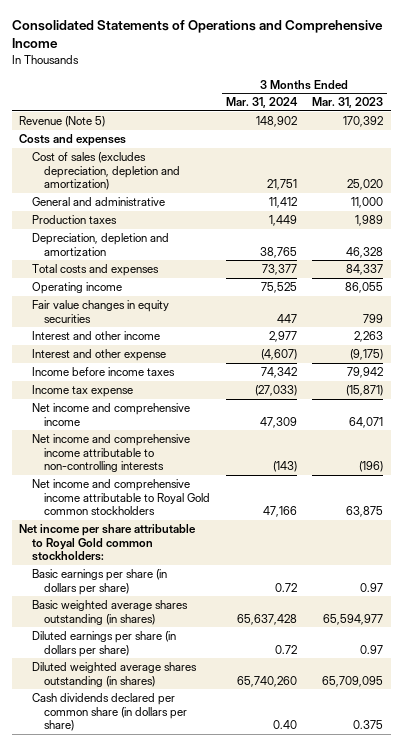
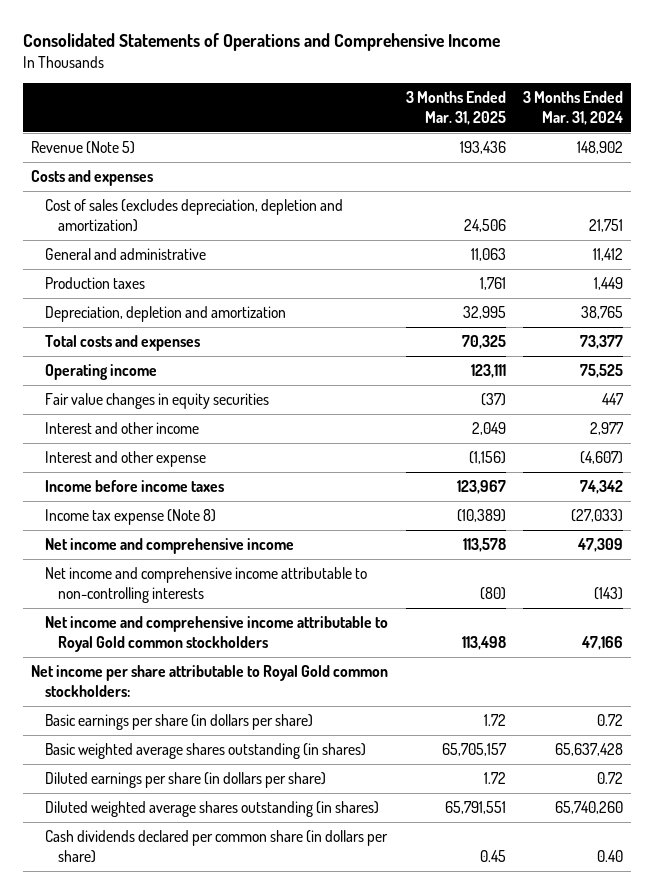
[312,97,384,109] Mar. 31, 2023 -> none
none -> [405,91,506,125] 3 Months Ended Mar. 31, 2025
[31,385,133,398] Income tax expense -> [44,509,216,526] Income tax expense (Note 8)

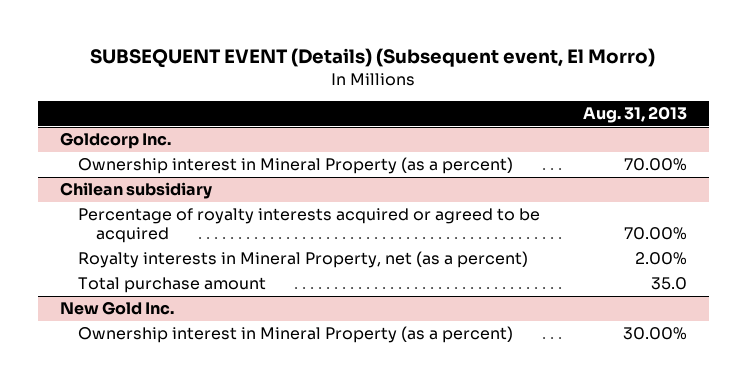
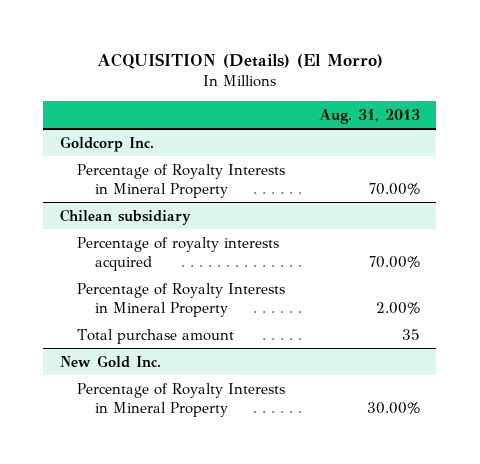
[90,48,656,69] SUBSEQUENT EVENT (Details) (Subsequent event, El Morro) -> [96,53,383,70] ACQUISITION (Details) (El Morro)
[78,157,514,175] Ownership interest in Mineral Property (as a percent) -> none
none -> [77,163,286,198] Percentage of Royalty Interests in Mineral Property
[78,208,541,244] Percentage of royalty interests acquired or agreed to be acquired -> [77,236,280,271] Percentage of royalty interests acquired
[78,251,529,269] Royalty interests in Mineral Property, net (as a percent) -> [77,282,286,317] Percentage of Royalty Interests in Mineral Property
[651,277,688,291] 35.0 -> [401,328,420,340] 35
[78,326,514,344] Ownership interest in Mineral Property (as a percent) -> none
none -> [77,382,286,417] Percentage of Royalty Interests in Mineral Property

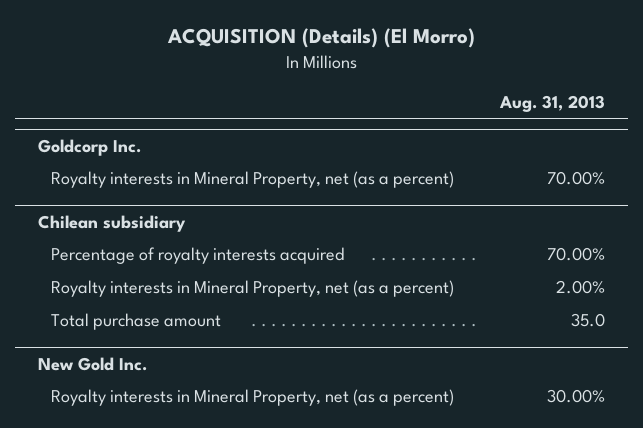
[77,163,286,198] Percentage of Royalty Interests in Mineral Property -> [51,171,455,189] Royalty interests in Mineral Property, net (as a percent)
[77,282,286,317] Percentage of Royalty Interests in Mineral Property -> [51,280,455,298] Royalty interests in Mineral Property, net (as a percent)
[401,328,420,340] 35 -> [571,313,606,328] 35.0
[77,382,286,417] Percentage of Royalty Interests in Mineral Property -> [51,389,455,407] Royalty interests in Mineral Property, net (as a percent)

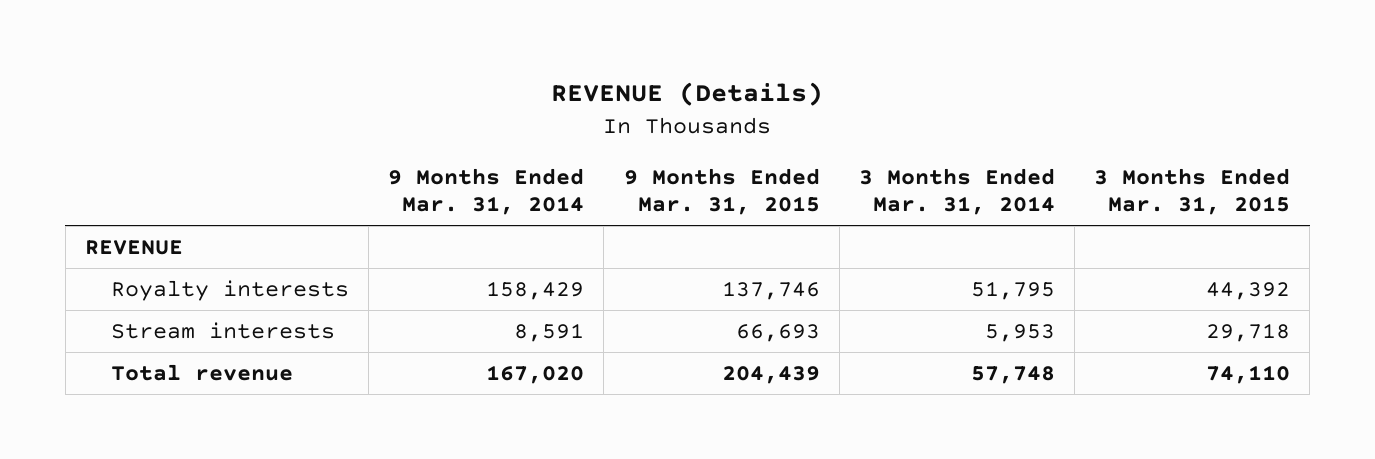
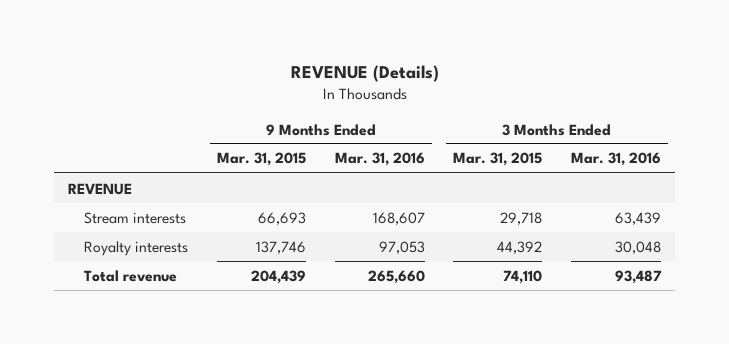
[388,167,585,216] 9 Months Ended Mar. 31, 2014 -> none
[858,167,1055,216] 3 Months Ended Mar. 31, 2014 -> none
none -> [334,152,425,167] Mar. 31, 2016
none -> [571,152,662,167] Mar. 31, 2016
[111,279,350,301] Royalty interests -> [84,240,189,256] Royalty interests

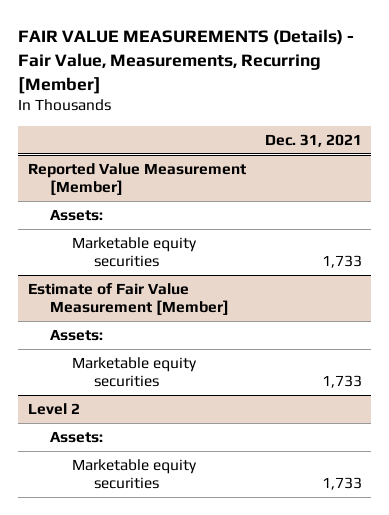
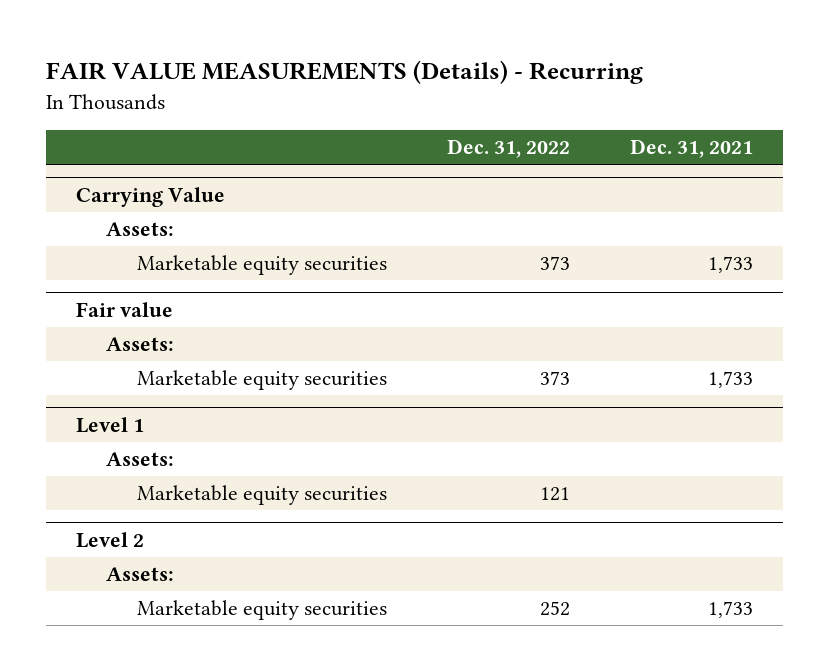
[18,28,355,94] FAIR VALUE MEASUREMENTS (Details) - Fair Value, Measurements, Recurring [Member] -> [45,60,643,85] FAIR VALUE MEASUREMENTS (Details) - Recurring
none -> [447,139,571,159] Dec. 31, 2022
[27,163,246,195] Reported Value Measurement [Member] -> [75,186,225,207] Carrying Value
[27,283,229,315] Estimate of Fair Value Measurement [Member] -> [75,301,173,317] Fair value
none -> [75,416,144,433] Level 1
none -> [106,452,175,467] Assets:
none -> [137,485,388,506] Marketable equity securities

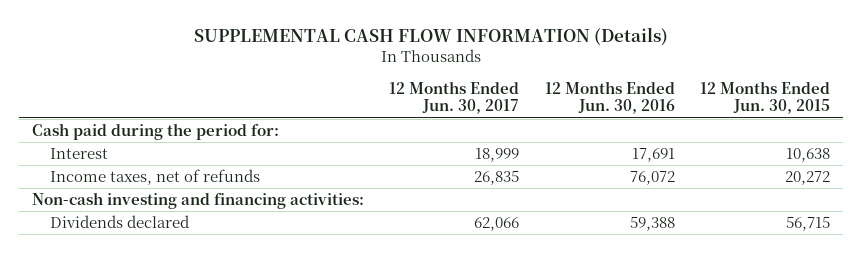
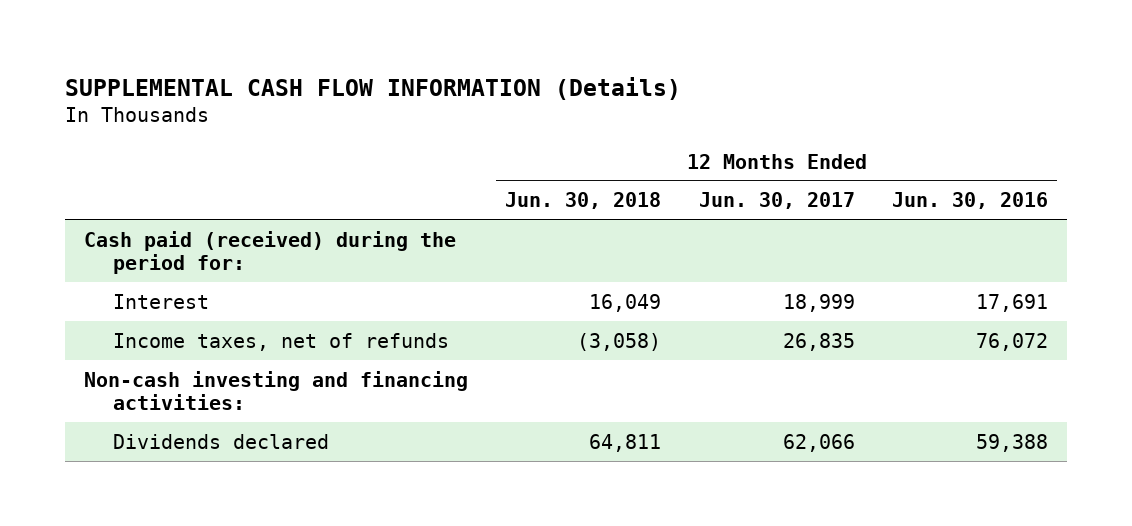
[699,80,830,115] 12 Months Ended Jun. 30, 2015 -> none
none -> [505,192,662,210] Jun. 30, 2018
[31,123,279,141] Cash paid during the period for: -> [83,230,456,275] Cash paid (received) during the period for:

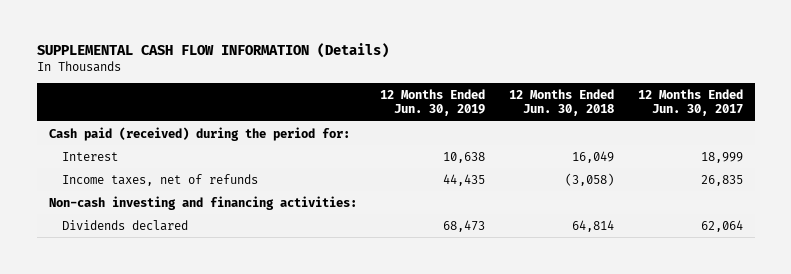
[892,192,1049,210] Jun. 30, 2016 -> none
none -> [380,89,486,117] 12 Months Ended Jun. 30, 2019
[589,433,662,452] 64,811 -> [572,219,615,232] 64,814
[782,433,855,452] 62,066 -> [700,219,743,232] 62,064

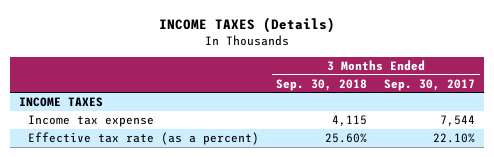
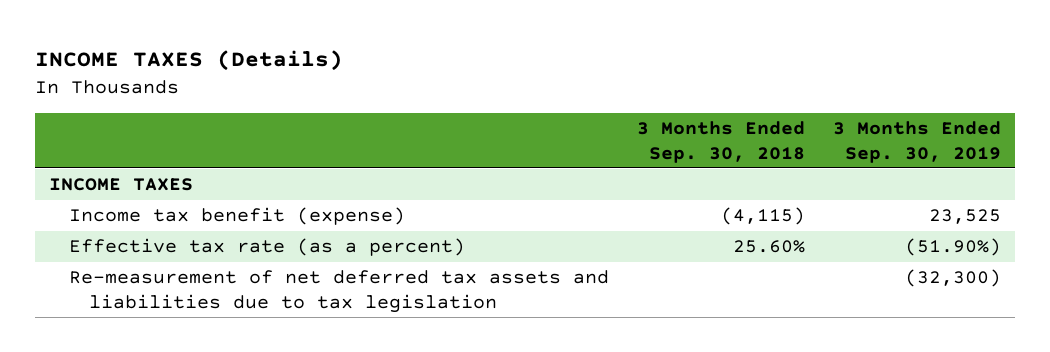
[384,78,476,91] Sep. 30, 2017 -> none
none -> [833,120,1002,163] 3 Months Ended Sep. 30, 2019
[27,115,154,128] Income tax expense -> [69,207,406,226] Income tax benefit (expense)
[331,115,367,127] 4,115 -> [721,207,806,226] (4,115)
none -> [69,270,610,313] Re-measurement of net deferred tax assets and liabilities due to tax legislation

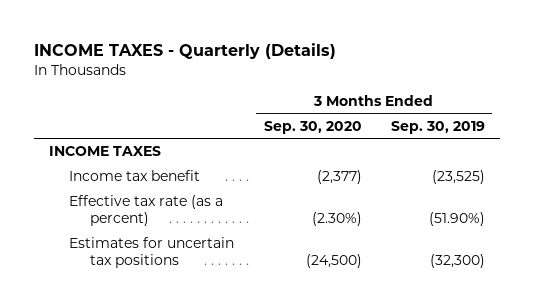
[34,49,343,71] INCOME TAXES (Details) -> [33,42,336,59] INCOME TAXES - Quarterly (Details)
[637,120,806,163] 3 Months Ended Sep. 30, 2018 -> none
none -> [263,120,362,134] Sep. 30, 2020
[69,207,406,226] Income tax benefit (expense) -> [69,170,201,182] Income tax benefit
[929,209,1002,225] 23,525 -> [432,170,486,185] (23,525)
[69,270,610,313] Re-measurement of net deferred tax assets and liabilities due to tax legislation -> [69,237,235,269] Estimates for uncertain tax positions

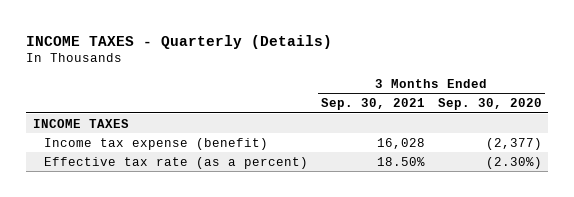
[391,120,486,134] Sep. 30, 2019 -> none
none -> [321,98,426,111] Sep. 30, 2021
[69,170,201,182] Income tax benefit -> [44,137,269,150] Income tax expense (benefit)
[69,237,235,269] Estimates for uncertain tax positions -> none

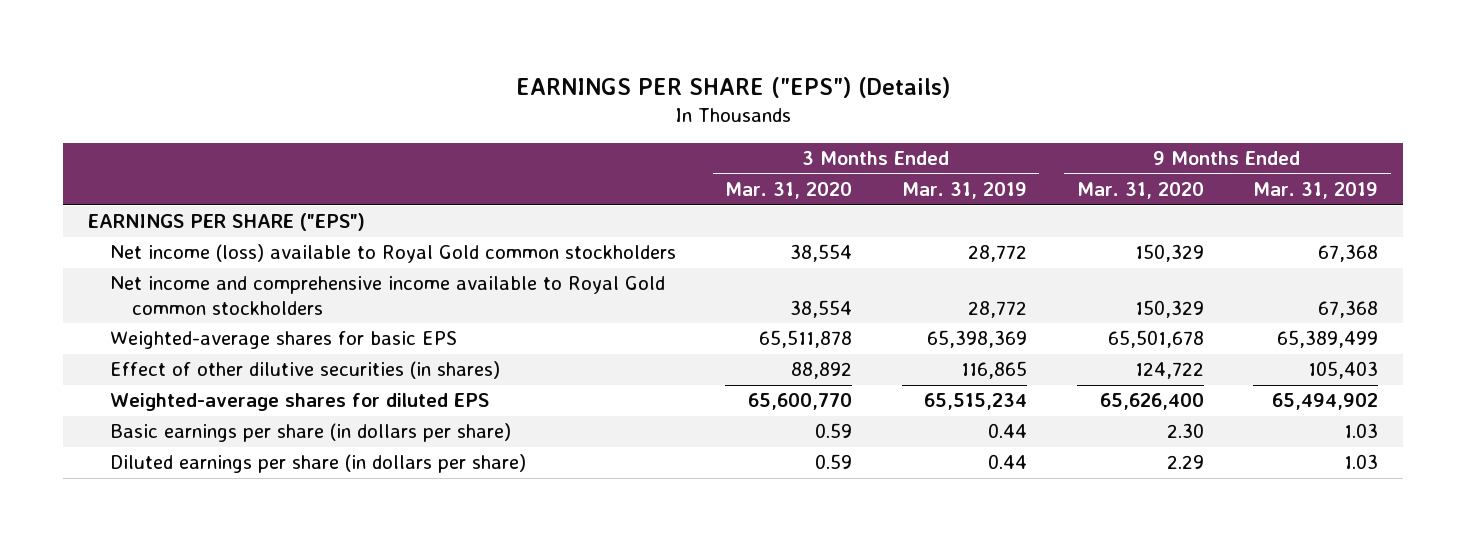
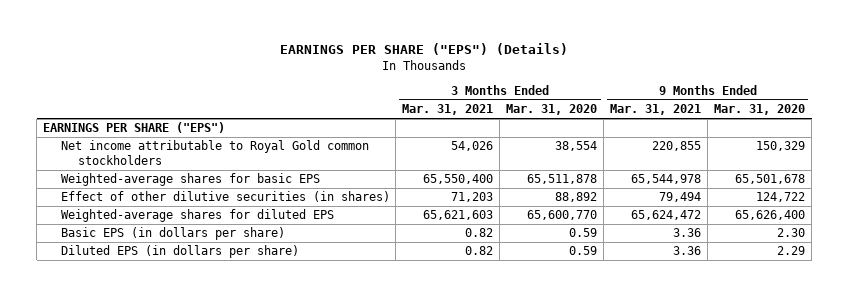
[901,182,1027,200] Mar. 31, 2019 -> none
[1253,182,1379,200] Mar. 31, 2019 -> none
none -> [402,104,494,116] Mar. 31, 2021
none -> [610,104,702,116] Mar. 31, 2021
[109,276,665,315] Net income and comprehensive income available to Royal Gold common stockholders -> none
[109,244,676,264] Net income (loss) available to Royal Gold common stockholders -> [60,140,369,165] Net income attributable to Royal Gold common stockholders
[109,423,511,443] Basic earnings per share (in dollars per share) -> [60,227,285,241] Basic EPS (in dollars per share)
[109,454,526,474] Diluted earnings per share (in dollars per share) -> [60,245,299,259] Diluted EPS (in dollars per share)

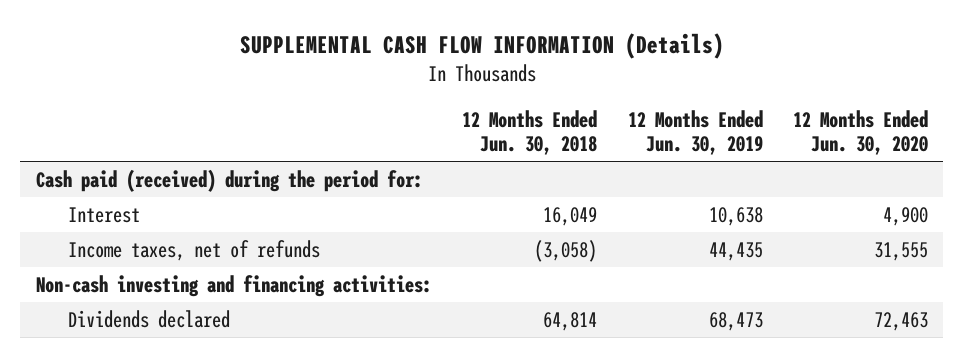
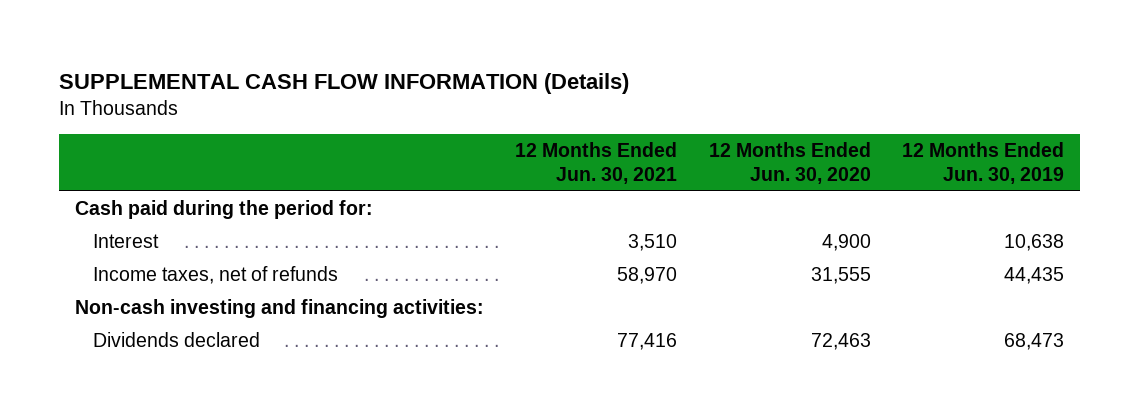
[462,109,598,156] 12 Months Ended Jun. 30, 2018 -> none
none -> [515,142,678,184] 12 Months Ended Jun. 30, 2021
[35,168,423,192] Cash paid (received) during the period for: -> [74,200,373,220] Cash paid during the period for:

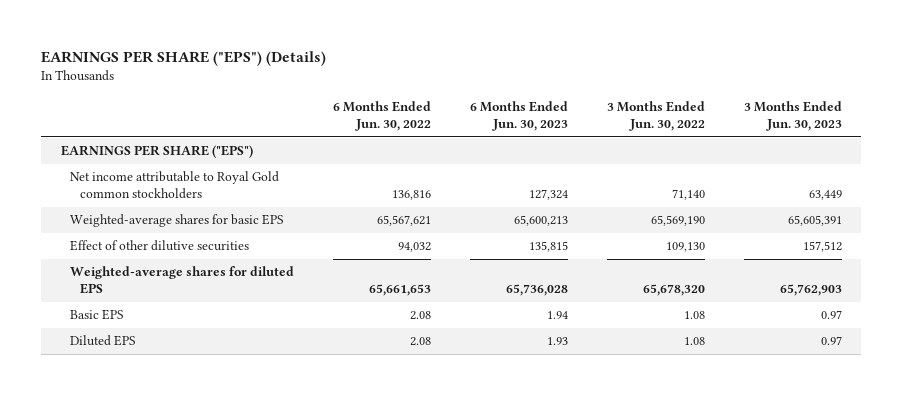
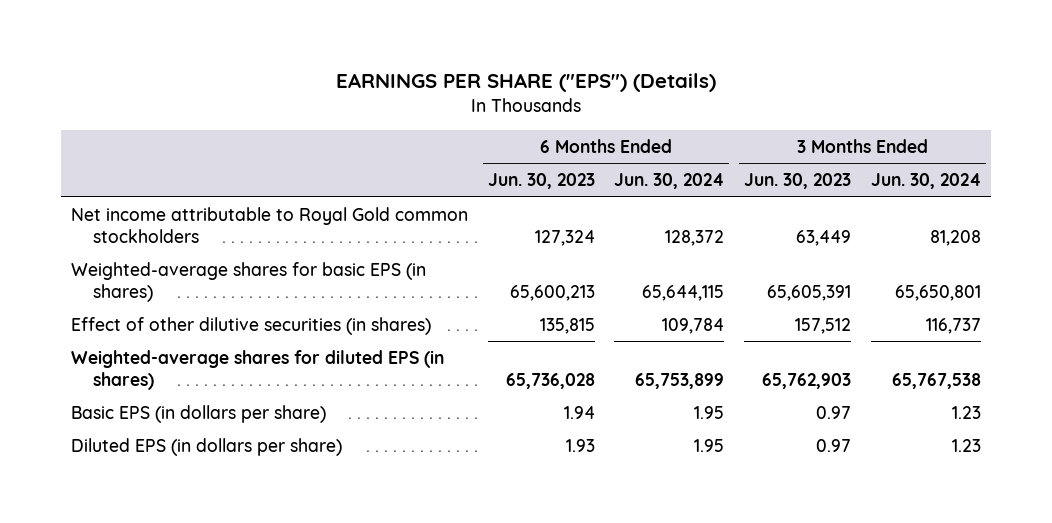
[333,101,432,132] 6 Months Ended Jun. 30, 2022 -> none
[607,101,706,132] 3 Months Ended Jun. 30, 2022 -> none
none -> [614,173,725,190] Jun. 30, 2024
none -> [870,173,981,190] Jun. 30, 2024
[60,145,253,159] EARNINGS PER SHARE ("EPS") -> none
[70,214,285,228] Weighted-average shares for basic EPS -> [70,261,426,302] Weighted-average shares for basic EPS (in shares)
[70,240,250,252] Effect of other dilutive securities -> [70,316,431,335] Effect of other dilutive securities (in shares)
[70,266,295,295] Weighted-average shares for diluted EPS -> [70,349,444,390] Weighted-average shares for diluted EPS (in shares)
[70,309,125,321] Basic EPS -> [70,404,326,423] Basic EPS (in dollars per share)
[70,335,137,347] Diluted EPS -> [70,437,342,456] Diluted EPS (in dollars per share)

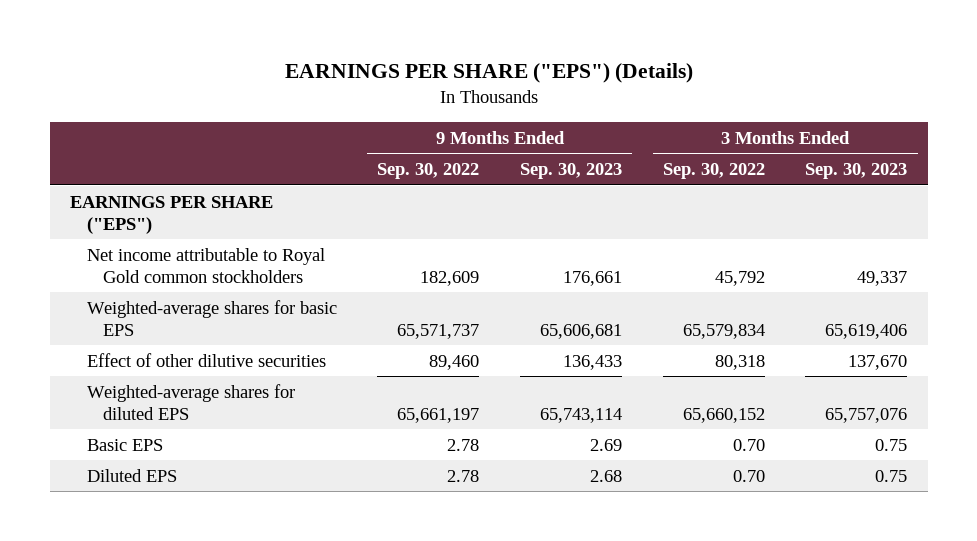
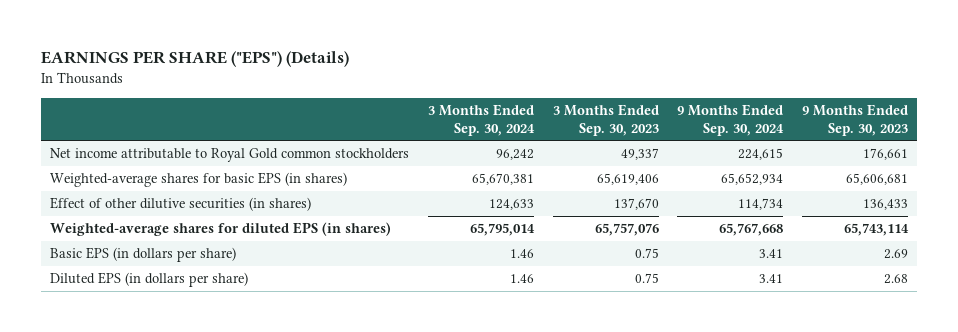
[377,163,480,180] Sep. 30, 2022 -> none
[662,163,765,180] Sep. 30, 2022 -> none
none -> [427,104,535,136] 3 Months Ended Sep. 30, 2024
none -> [677,104,785,136] 9 Months Ended Sep. 30, 2024
[69,195,273,234] EARNINGS PER SHARE ("EPS") -> none
[86,299,337,336] Weighted-average shares for basic EPS -> [49,172,347,188] Weighted-average shares for basic EPS (in shares)
[86,352,326,367] Effect of other dilutive securities -> [49,197,311,212] Effect of other dilutive securities (in shares)
[86,383,295,420] Weighted-average shares for diluted EPS -> [49,222,391,237] Weighted-average shares for diluted EPS (in shares)
[86,438,163,451] Basic EPS -> [49,247,236,263] Basic EPS (in dollars per share)
[86,468,177,482] Diluted EPS -> [49,272,248,288] Diluted EPS (in dollars per share)

